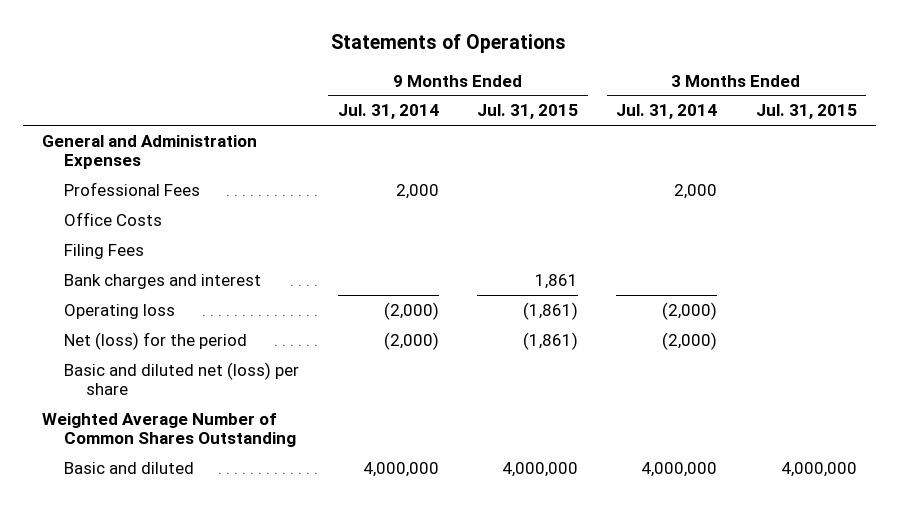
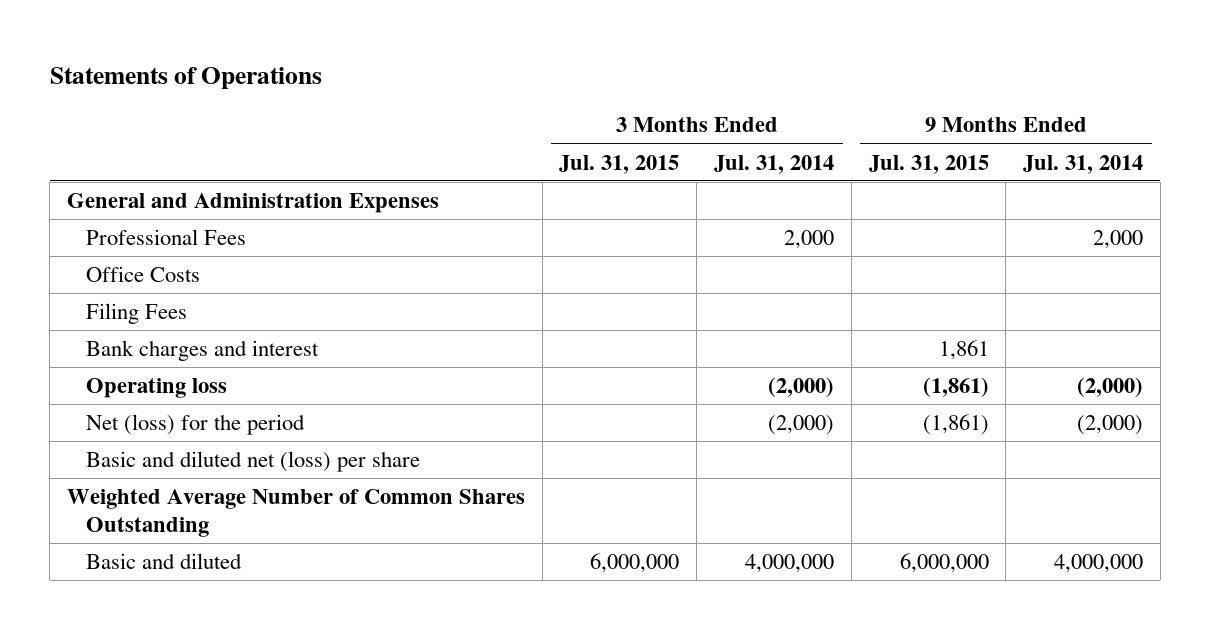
[501,461,578,477] 4,000,000 -> [899,552,989,573] 6,000,000
[780,461,857,477] 4,000,000 -> [590,552,680,573] 6,000,000

